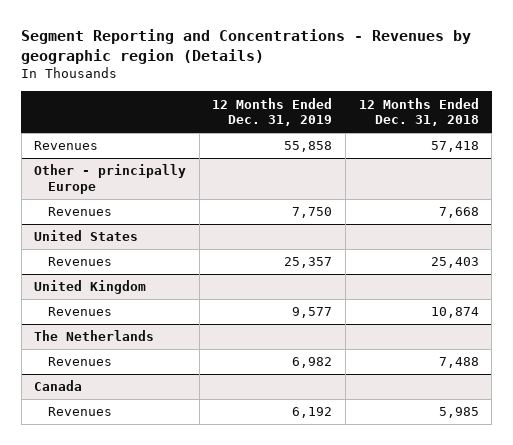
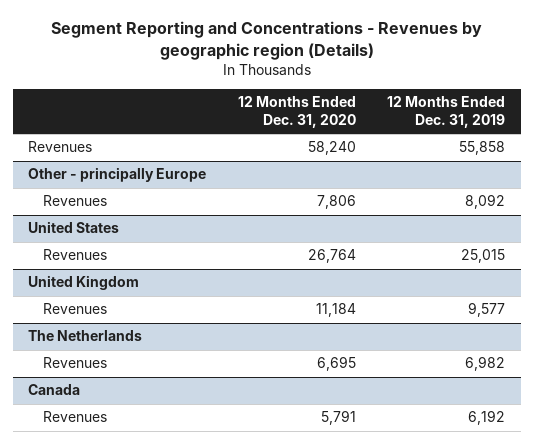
[358,97,479,127] 12 Months Ended Dec. 31, 2018 -> none
none -> [237,96,356,129] 12 Months Ended Dec. 31, 2020
[292,207,333,219] 7,750 -> [465,194,506,210] 8,092
[284,257,333,269] 25,357 -> [461,249,506,264] 25,015

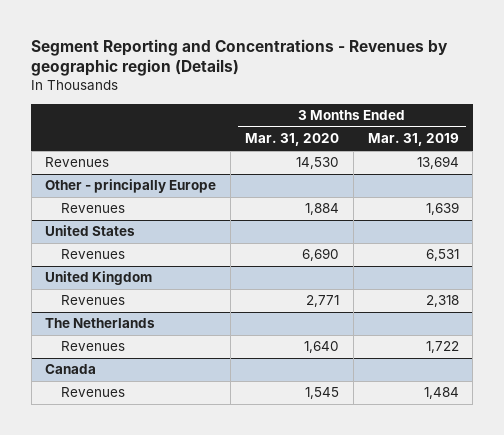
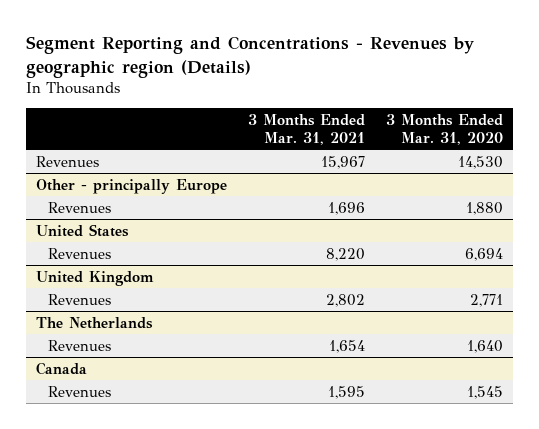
[367,133,459,147] Mar. 31, 2019 -> none
none -> [248,114,366,146] 3 Months Ended Mar. 31, 2021
[305,203,340,216] 1,884 -> [465,201,503,215] 1,880
[302,248,340,262] 6,690 -> [464,247,503,261] 6,694

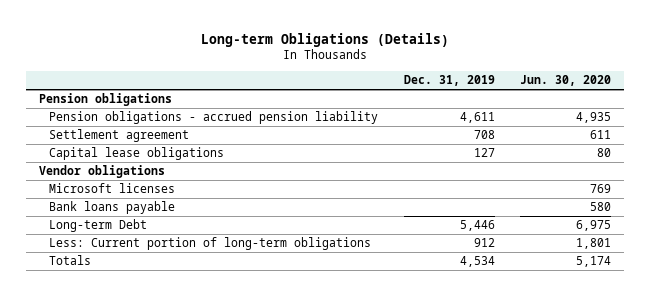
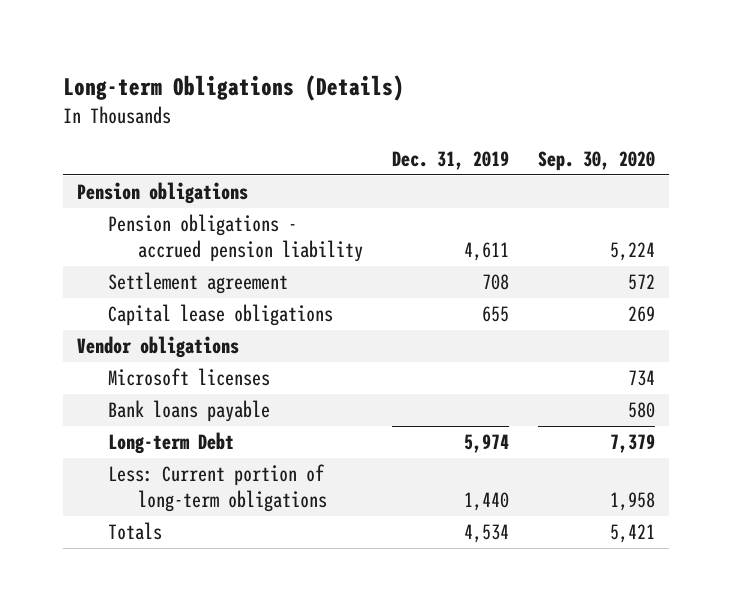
[520,75,612,87] Jun. 30, 2020 -> none
none -> [537,151,655,172] Sep. 30, 2020
[473,148,495,158] 127 -> [481,306,509,323] 655
[459,220,495,232] 5,446 -> [463,434,509,454] 5,974
[473,238,495,248] 912 -> [463,492,509,512] 1,440

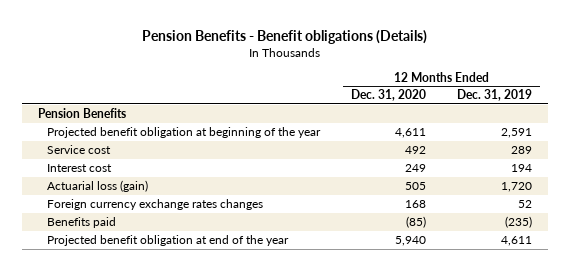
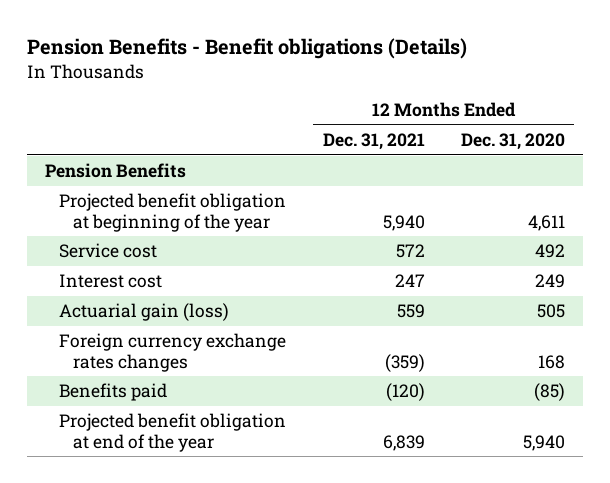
[457,89,533,102] Dec. 31, 2019 -> none
none -> [322,132,425,150] Dec. 31, 2021
[46,180,148,193] Actuarial loss (gain) -> [59,303,230,322] Actuarial gain (loss)

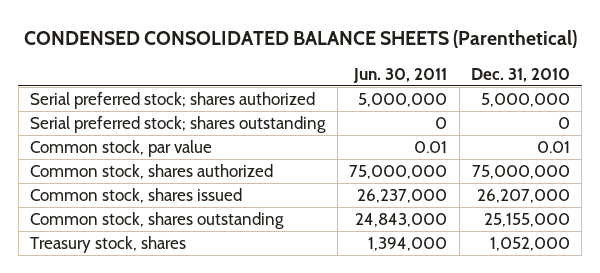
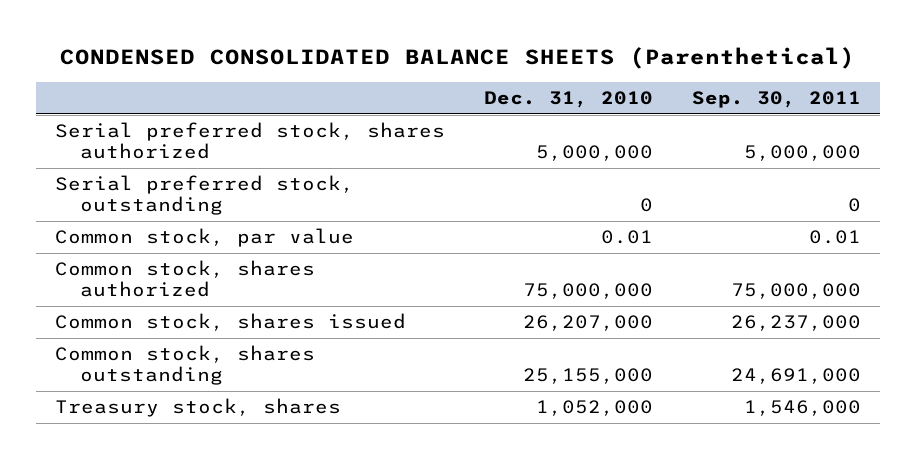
[353,67,448,83] Jun. 30, 2011 -> none
none -> [691,91,861,109] Sep. 30, 2011
[30,92,316,110] Serial preferred stock; shares authorized -> [55,122,446,160] Serial preferred stock, shares authorized
[30,116,327,134] Serial preferred stock; shares outstanding -> [55,175,355,216] Serial preferred stock, outstanding

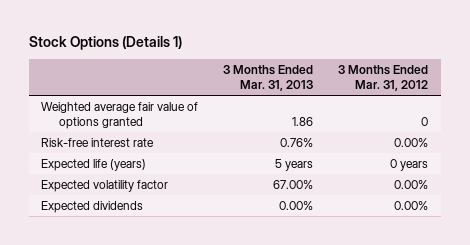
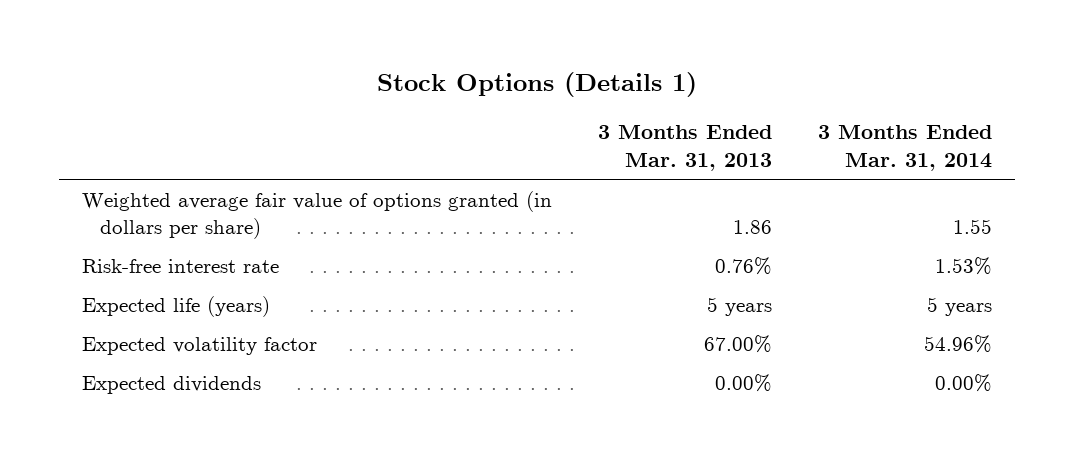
[338,64,429,92] 3 Months Ended Mar. 31, 2012 -> none
none -> [817,125,992,171] 3 Months Ended Mar. 31, 2014
[41,101,199,130] Weighted average fair value of options granted -> [81,190,552,240] Weighted average fair value of options granted (in dollars per share)

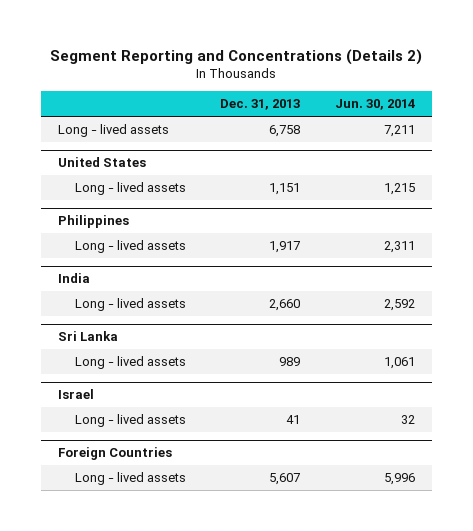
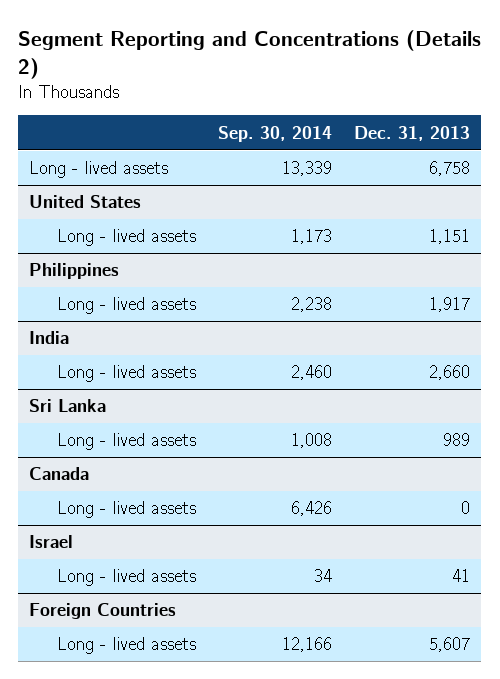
[334,99,415,111] Jun. 30, 2014 -> none
none -> [218,125,333,142] Sep. 30, 2014
none -> [29,467,90,481] Canada
none -> [56,501,196,519] Long - lived assets

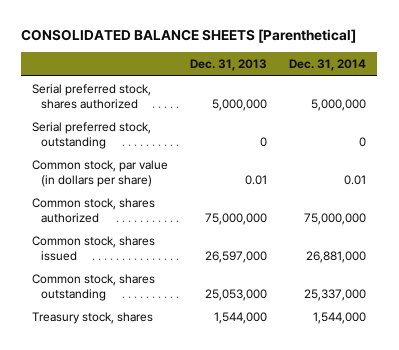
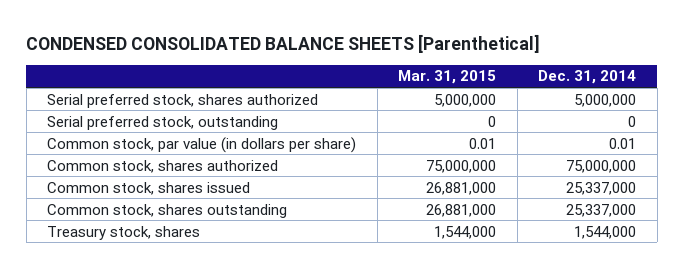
[21,28,357,43] CONSOLIDATED BALANCE SHEETS [Parenthetical] -> [26,33,541,53] CONDENSED CONSOLIDATED BALANCE SHEETS [Parenthetical]
[190,59,268,72] Dec. 31, 2013 -> none
none -> [398,70,497,85] Mar. 31, 2015
[306,250,367,263] 26,881,000 -> [566,181,637,195] 25,337,000

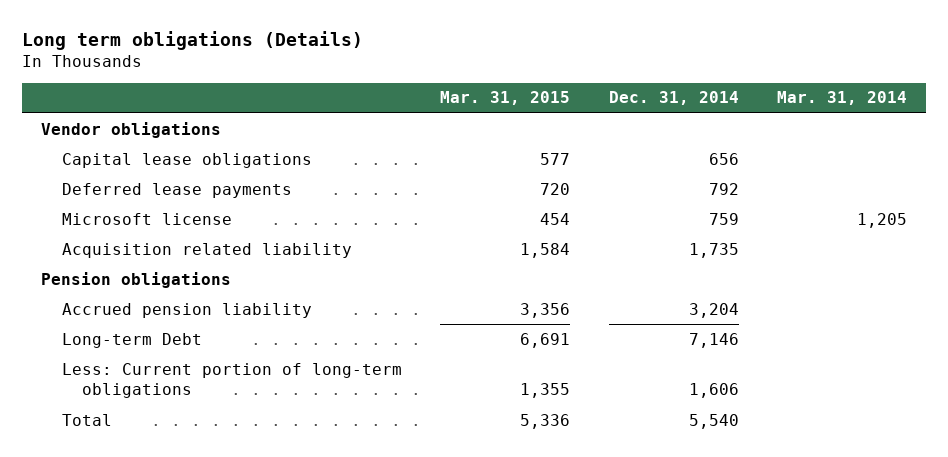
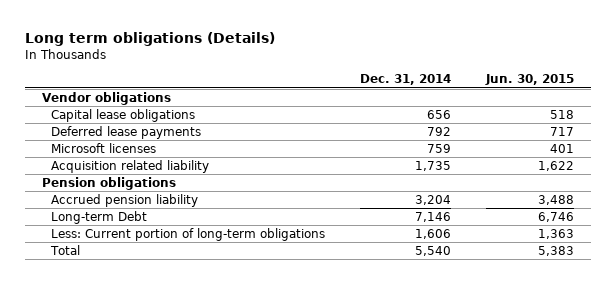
[440,91,571,106] Mar. 31, 2015 -> none
[776,91,907,106] Mar. 31, 2014 -> none
none -> [484,74,574,86] Jun. 30, 2015
[61,212,232,225] Microsoft license -> [51,142,157,153] Microsoft licenses

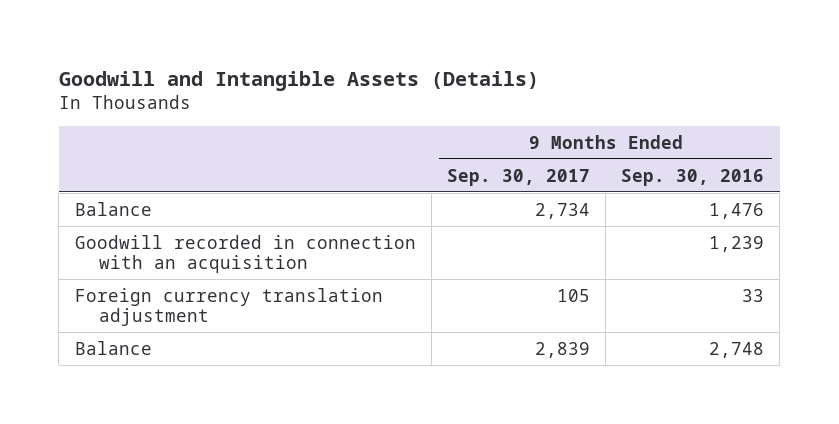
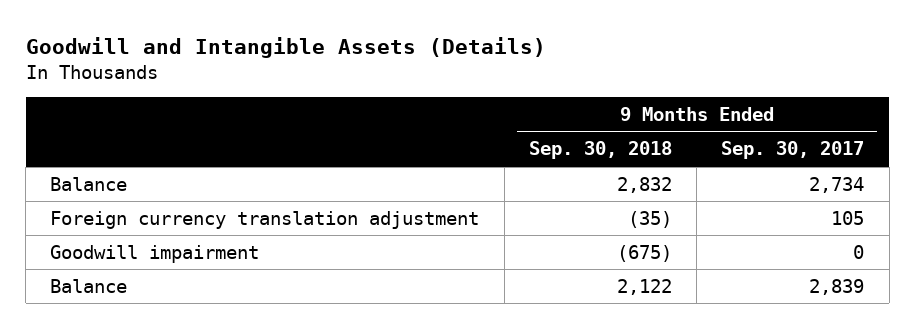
[621,168,765,186] Sep. 30, 2016 -> none
none -> [528,141,672,160] Sep. 30, 2018
[74,234,416,274] Goodwill recorded in connection with an acquisition -> none
none -> [50,244,260,263] Goodwill impairment

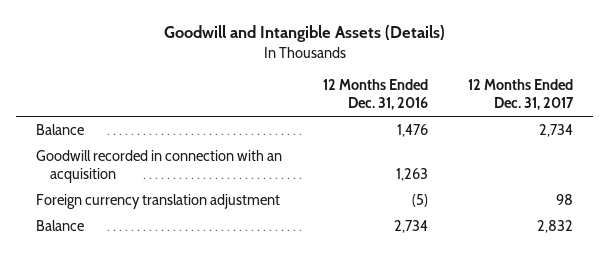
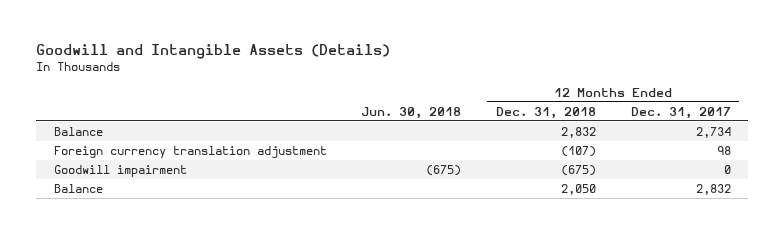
[322,78,428,111] 12 Months Ended Dec. 31, 2016 -> none
none -> [361,106,462,119] Jun. 30, 2018
none -> [495,106,596,119] Dec. 31, 2018
[36,149,283,184] Goodwill recorded in connection with an acquisition -> none
none -> [53,164,187,177] Goodwill impairment

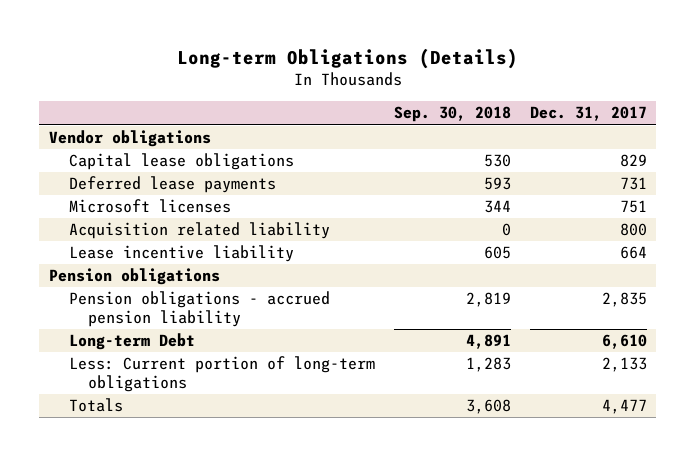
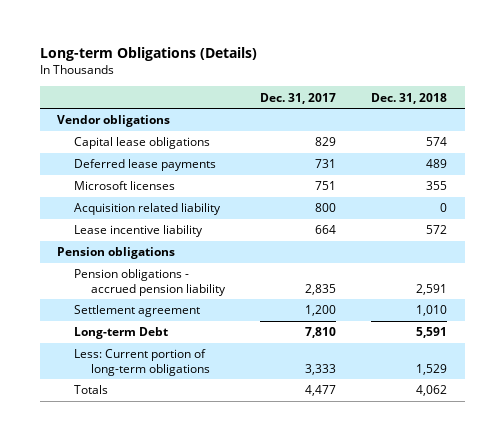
[393,106,511,123] Sep. 30, 2018 -> none
none -> [371,92,448,104] Dec. 31, 2018
none -> [74,305,201,318] Settlement agreement
[601,334,647,350] 6,610 -> [305,327,337,339] 7,810
[601,357,647,373] 2,133 -> [305,363,337,375] 3,333

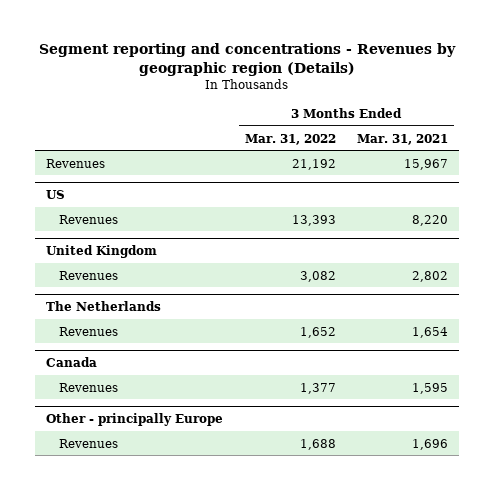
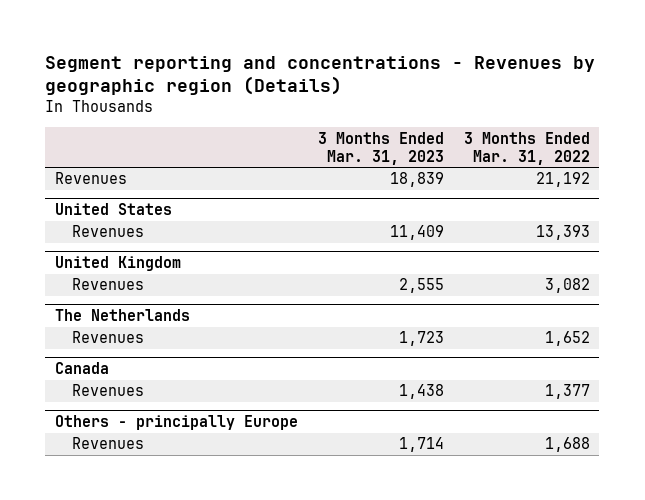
[357,133,449,145] Mar. 31, 2021 -> none
none -> [317,131,444,165] 3 Months Ended Mar. 31, 2023
[45,190,65,200] US -> [55,203,173,216] United States
[45,413,223,427] Other - principally Europe -> [55,415,299,431] Others - principally Europe

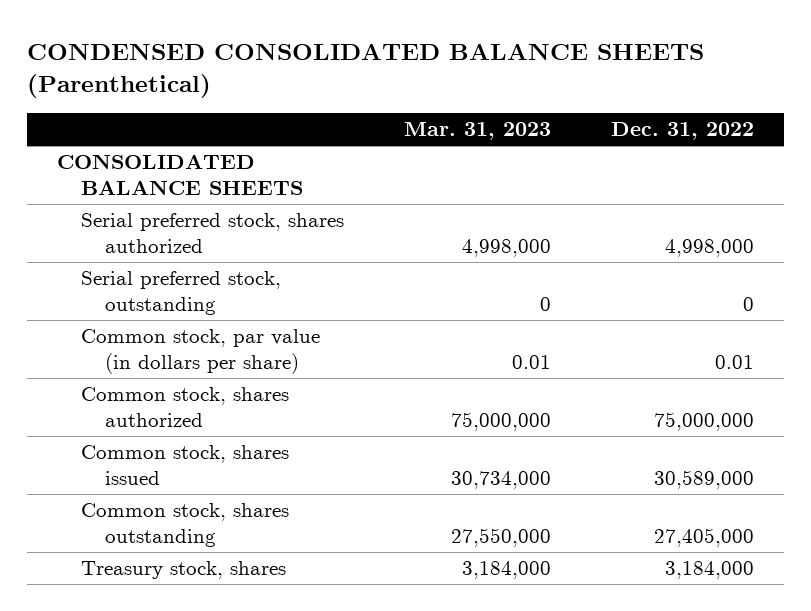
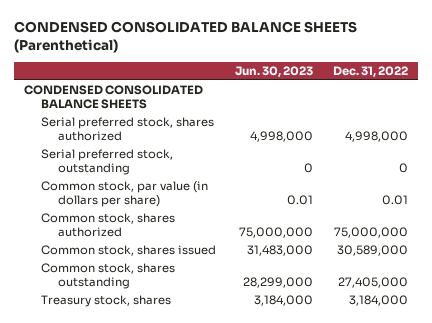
[404,122,552,141] Mar. 31, 2023 -> none
none -> [235,65,314,77] Jun. 30, 2023
[57,154,303,195] CONSOLIDATED BALANCE SHEETS -> [23,85,203,109] CONDENSED CONSOLIDATED BALANCE SHEETS

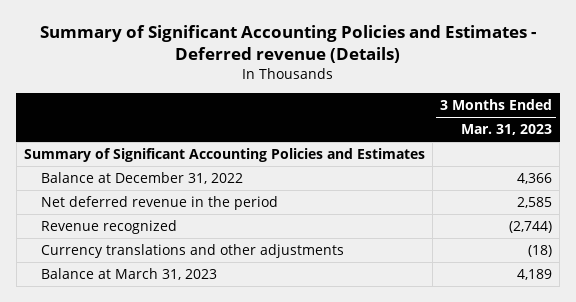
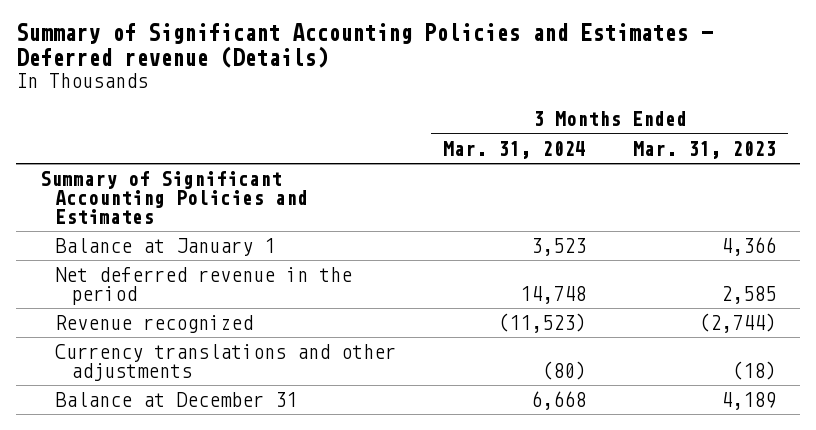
none -> [443,140,587,159] Mar. 31, 2024
[40,172,243,185] Balance at December 31, 2022 -> [55,238,276,257] Balance at January 1
[40,268,217,281] Balance at March 31, 2023 -> [55,392,298,408] Balance at December 31

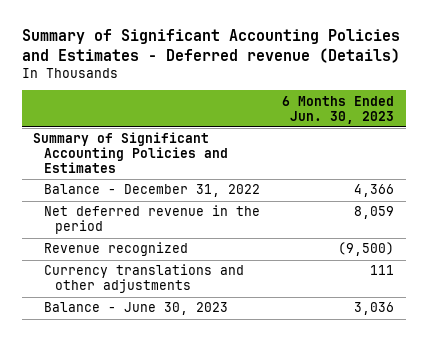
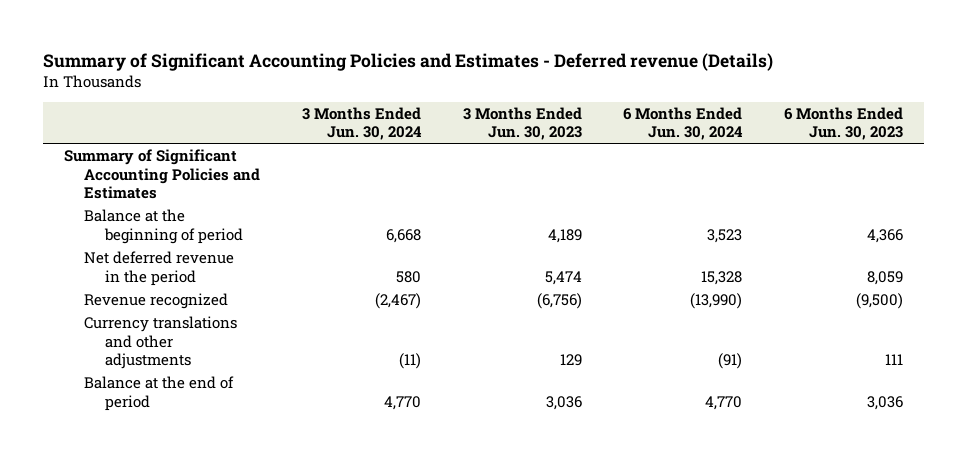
none -> [302,106,423,141] 3 Months Ended Jun. 30, 2024
none -> [462,106,582,141] 3 Months Ended Jun. 30, 2023
none -> [623,106,744,141] 6 Months Ended Jun. 30, 2024
[43,184,260,198] Balance - December 31, 2022 -> [84,208,243,244] Balance at the beginning of period
[43,302,228,316] Balance - June 30, 2023 -> [84,375,235,411] Balance at the end of period

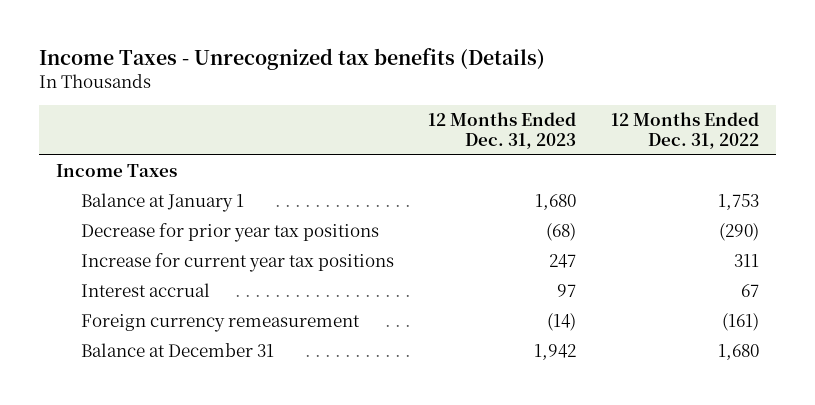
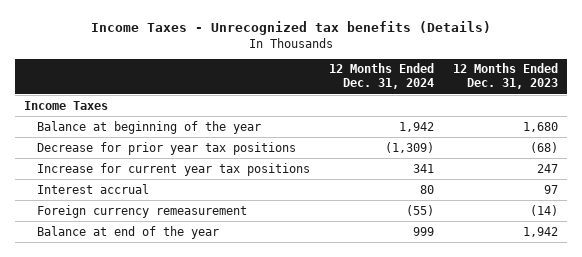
[610,112,759,150] 12 Months Ended Dec. 31, 2022 -> none
none -> [328,63,434,90] 12 Months Ended Dec. 31, 2024
[80,193,244,213] Balance at January 1 -> [36,120,261,134] Balance at beginning of the year
[80,343,274,358] Balance at December 31 -> [36,225,219,239] Balance at end of the year

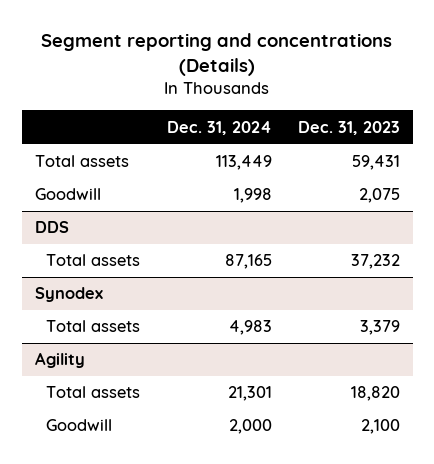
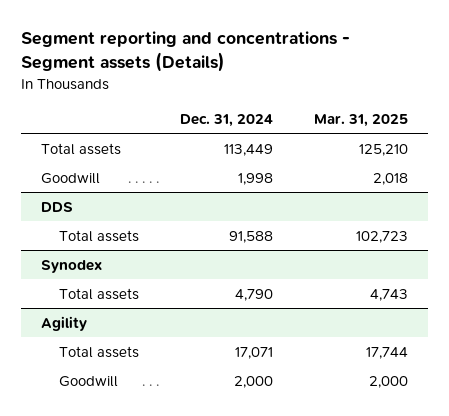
[41,32,393,77] Segment reporting and concentrations (Details) -> [20,31,350,73] Segment reporting and concentrations - Segment assets (Details)
[297,120,400,135] Dec. 31, 2023 -> none
none -> [313,113,408,127] Mar. 31, 2025
[224,254,272,270] 87,165 -> [228,230,273,243] 91,588
[228,320,272,336] 4,983 -> [234,288,273,301] 4,790
[227,386,272,402] 21,301 -> [234,346,273,359] 17,071

